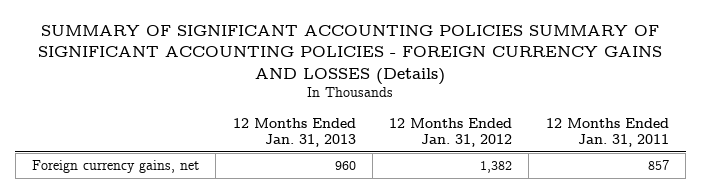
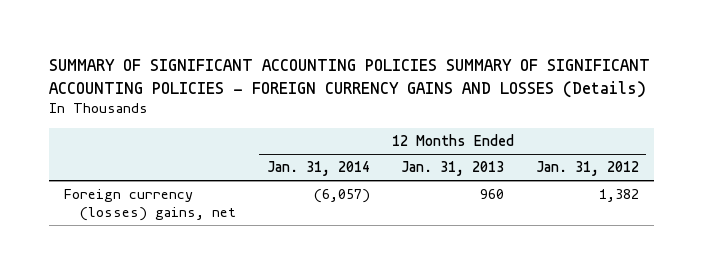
[545,117,669,148] 12 Months Ended Jan. 31, 2011 -> none
none -> [266,161,370,177] Jan. 31, 2014
[31,160,199,174] Foreign currency gains, net -> [64,189,236,221] Foreign currency (losses) gains, net

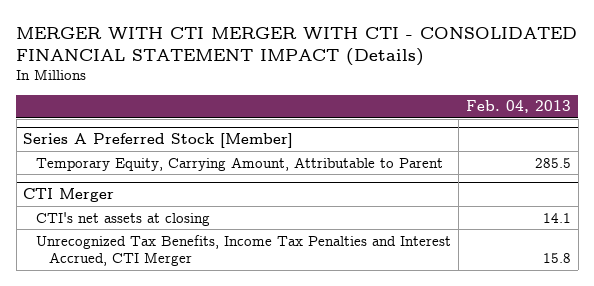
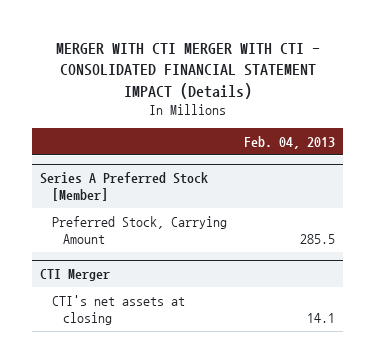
[36,156,444,171] Temporary Equity, Carrying Amount, Attributable to Parent -> [51,215,227,244] Preferred Stock, Carrying Amount
[36,234,452,267] Unrecognized Tax Benefits, Income Tax Penalties and Interest Accrued, CTI Merger -> none

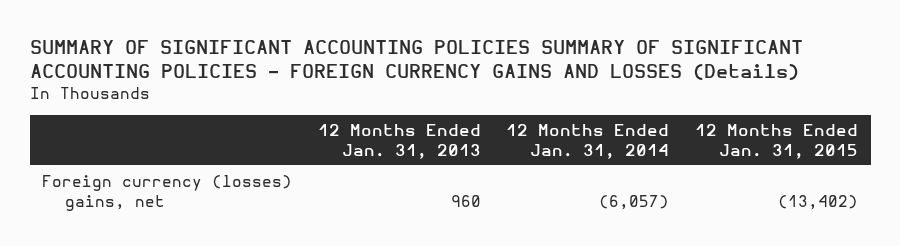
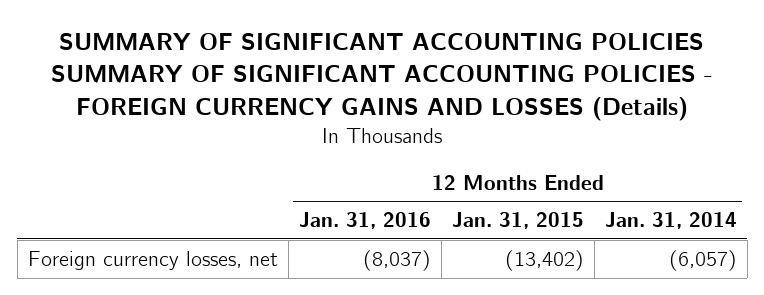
[317,123,481,159] 12 Months Ended Jan. 31, 2013 -> none
none -> [298,212,431,230] Jan. 31, 2016
[42,174,293,212] Foreign currency (losses) gains, net -> [27,251,278,271] Foreign currency losses, net

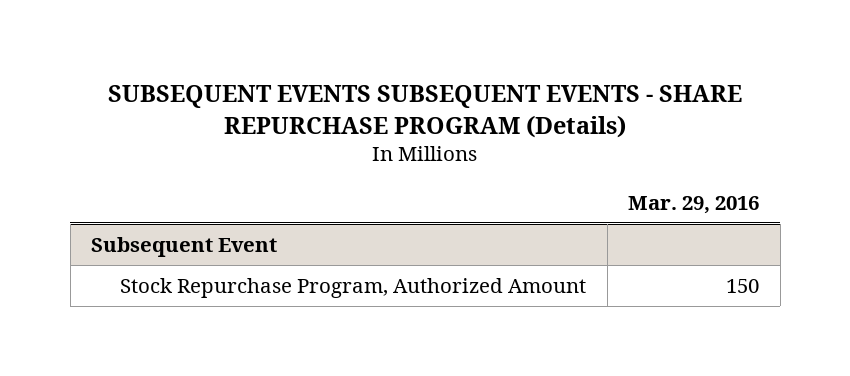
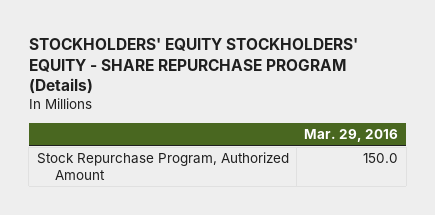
[108,84,743,138] SUBSEQUENT EVENTS SUBSEQUENT EVENTS - SHARE REPURCHASE PROGRAM (Details) -> [28,37,358,95] STOCKHOLDERS' EQUITY STOCKHOLDERS' EQUITY - SHARE REPURCHASE PROGRAM (Details)
[91,236,278,257] Subsequent Event -> none
[726,278,760,293] 150 -> [363,153,399,164] 150.0

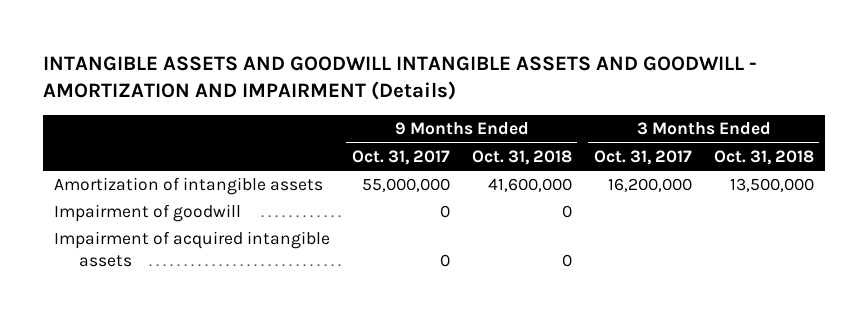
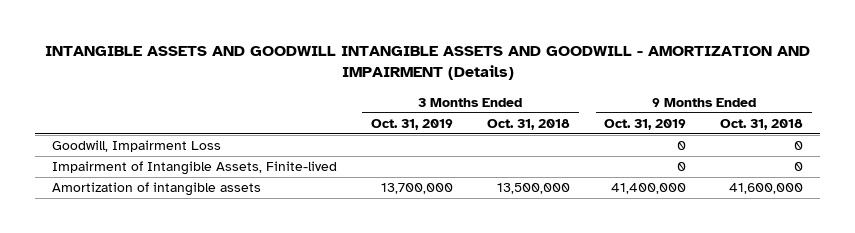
[351,149,450,165] Oct. 31, 2017 -> none
[593,149,692,165] Oct. 31, 2017 -> none
none -> [370,118,453,130] Oct. 31, 2019
none -> [604,118,687,130] Oct. 31, 2019
none -> [51,140,221,153] Goodwill, Impairment Loss
none -> [51,161,337,176] Impairment of Intangible Assets, Finite-lived
[53,204,241,223] Impairment of goodwill -> none
[53,231,330,267] Impairment of acquired intangible assets -> none

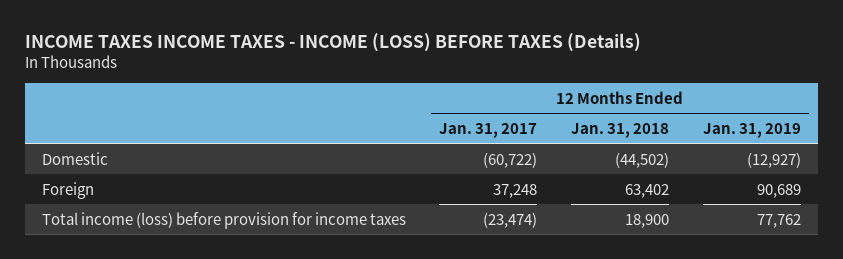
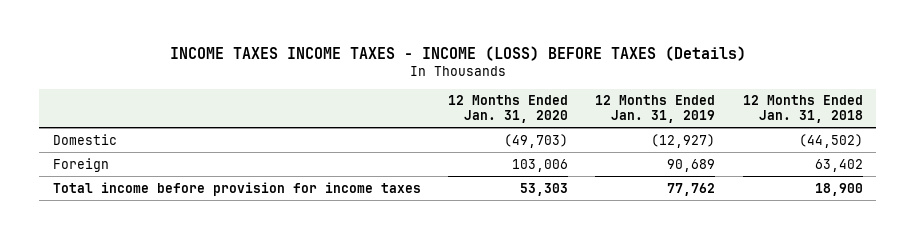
[439,122,538,138] Jan. 31, 2017 -> none
none -> [448,95,569,124] 12 Months Ended Jan. 31, 2020
[41,211,406,229] Total income (loss) before provision for income taxes -> [52,181,421,196] Total income before provision for income taxes

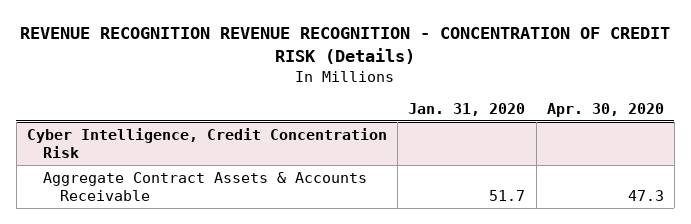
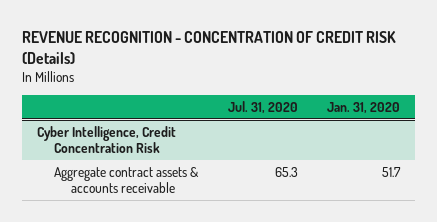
[20,27,671,64] REVENUE RECOGNITION REVENUE RECOGNITION - CONCENTRATION OF CREDIT RISK (Details) -> [22,30,397,64] REVENUE RECOGNITION - CONCENTRATION OF CREDIT RISK (Details)
[546,102,664,117] Apr. 30, 2020 -> none
none -> [227,100,298,114] Jul. 31, 2020
[43,171,368,202] Aggregate Contract Assets & Accounts Receivable -> [53,166,199,194] Aggregate contract assets & accounts receivable

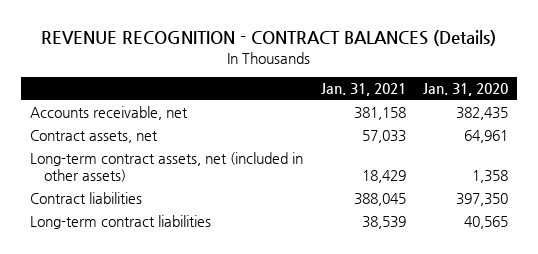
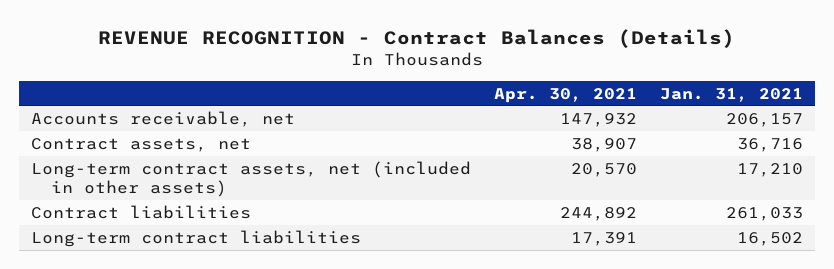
[41,30,497,47] REVENUE RECOGNITION - CONTRACT BALANCES (Details) -> [98,28,736,48] REVENUE RECOGNITION - Contract Balances (Details)
[423,83,509,97] Jan. 31, 2020 -> none
none -> [494,87,638,103] Apr. 30, 2021
[353,107,406,121] 381,158 -> [726,112,804,127] 206,157
[361,130,406,144] 57,033 -> [737,137,804,152] 36,716
[361,170,406,184] 18,429 -> [737,162,804,177] 17,210
[353,193,406,207] 388,045 -> [726,206,804,221] 261,033
[361,216,406,230] 38,539 -> [737,231,804,246] 16,502

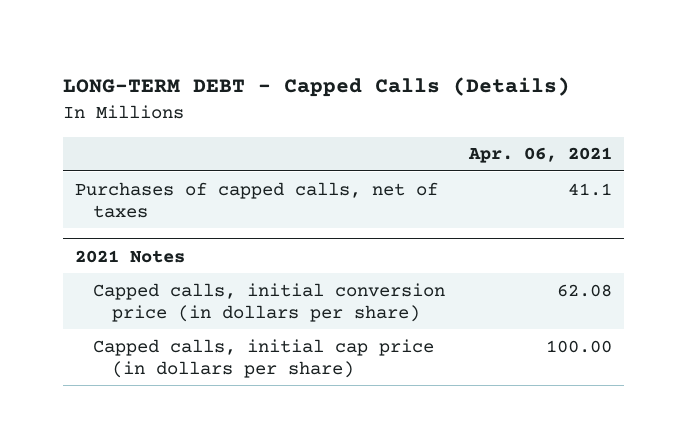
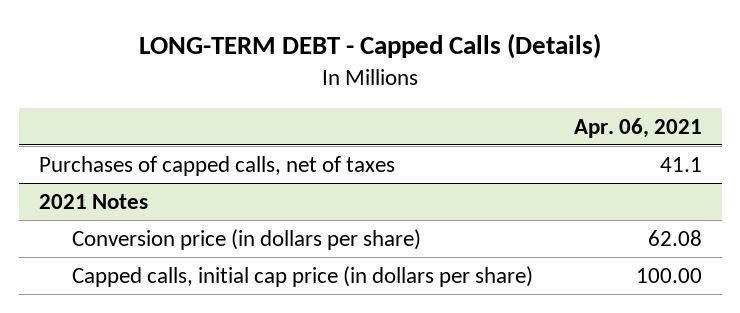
[93,282,446,322] Capped calls, initial conversion price (in dollars per share) -> [72,228,422,250] Conversion price (in dollars per share)

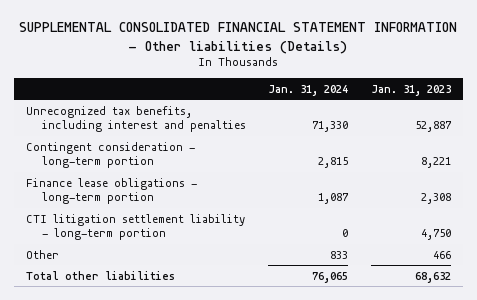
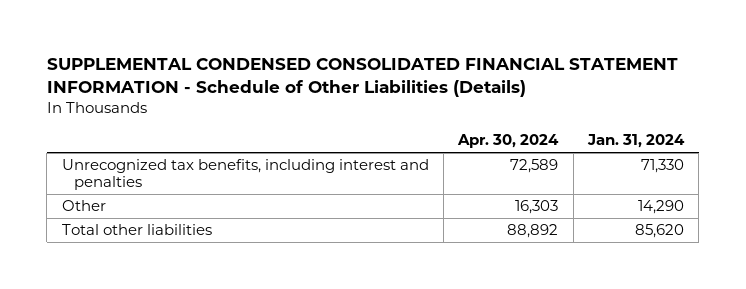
[19,22,458,54] SUPPLEMENTAL CONSOLIDATED FINANCIAL STATEMENT INFORMATION - Other liabilities (Details) -> [46,58,678,98] SUPPLEMENTAL CONDENSED CONSOLIDATED FINANCIAL STATEMENT INFORMATION - Schedule of Other Liabilities (Details)
[371,84,452,96] Jan. 31, 2023 -> none
none -> [457,134,560,149] Apr. 30, 2024
[25,141,195,169] Contingent consideration - long-term portion -> none
[25,177,197,205] Finance lease obligations - long-term portion -> none
[25,213,245,241] CTI litigation settlement liability - long-term portion -> none
[330,250,349,259] 833 -> [637,200,684,215] 14,290
[312,271,349,283] 76,065 -> [634,224,684,239] 85,620

